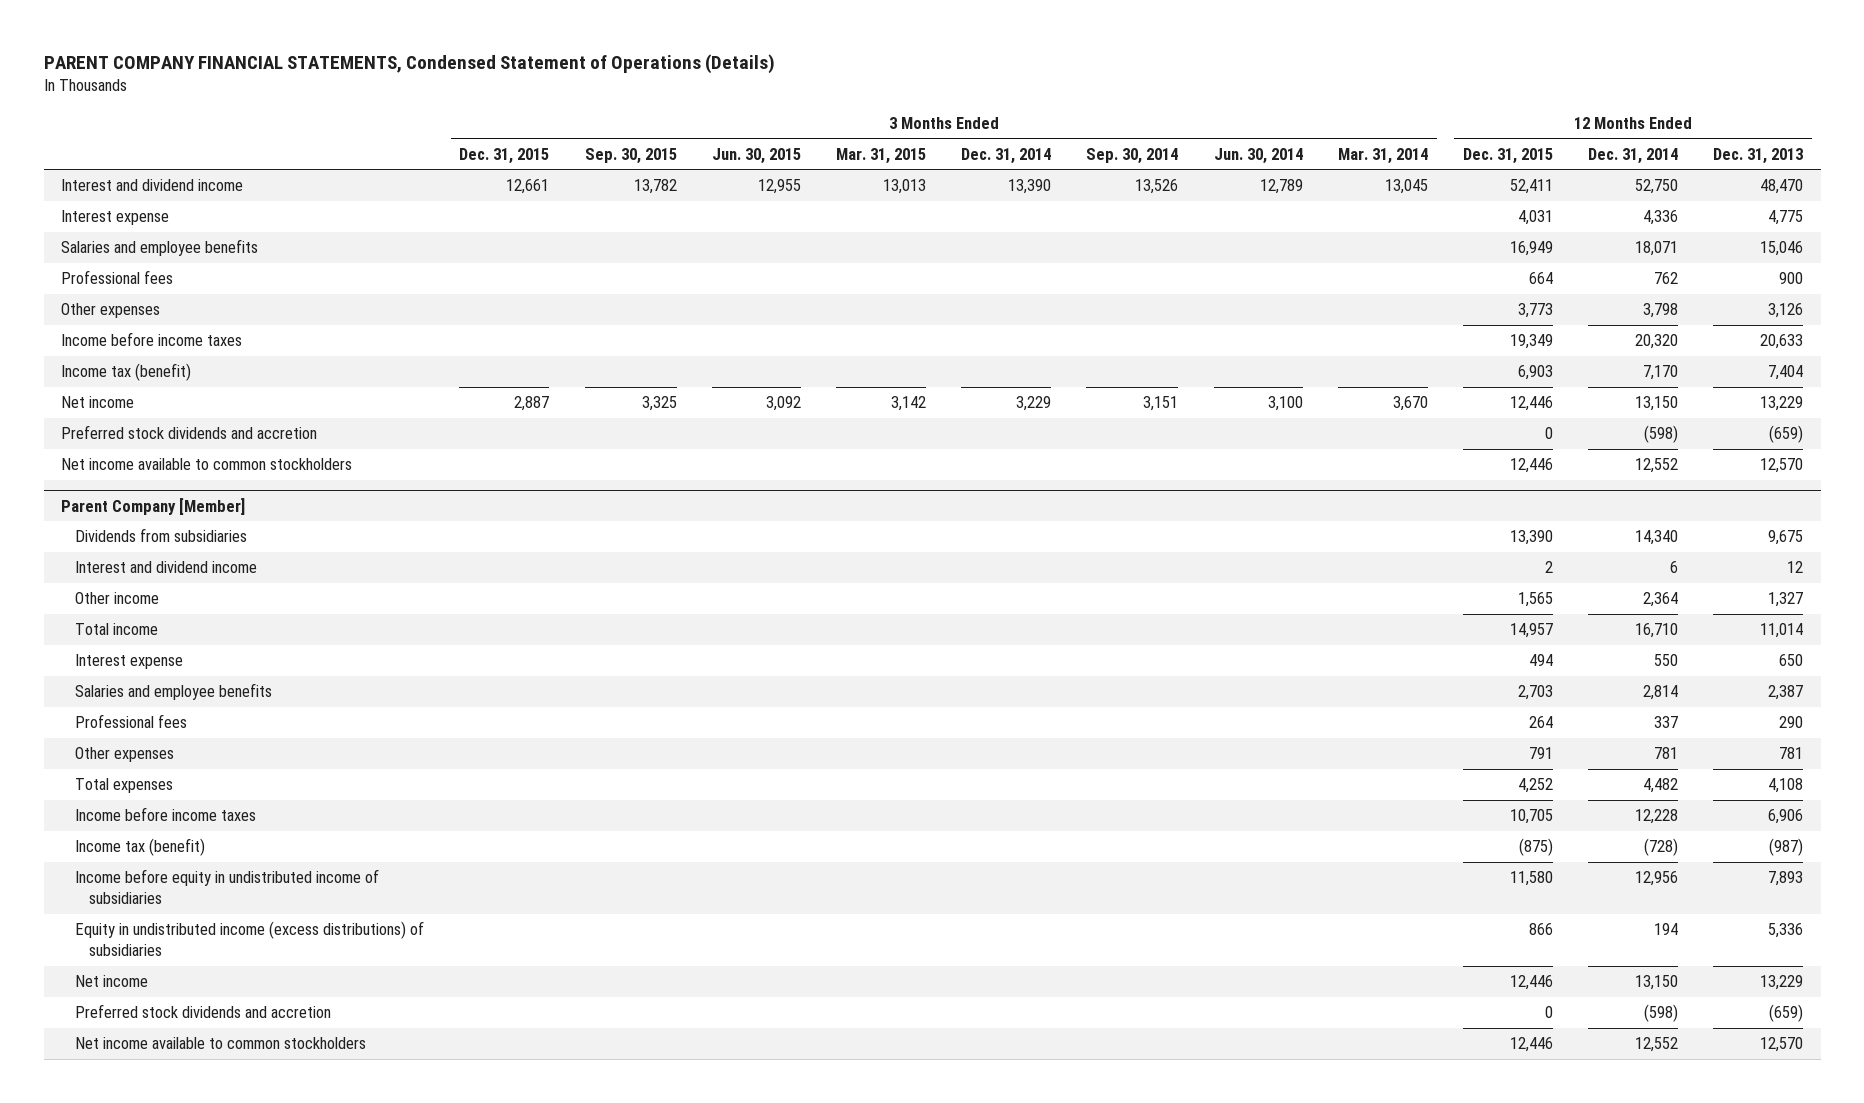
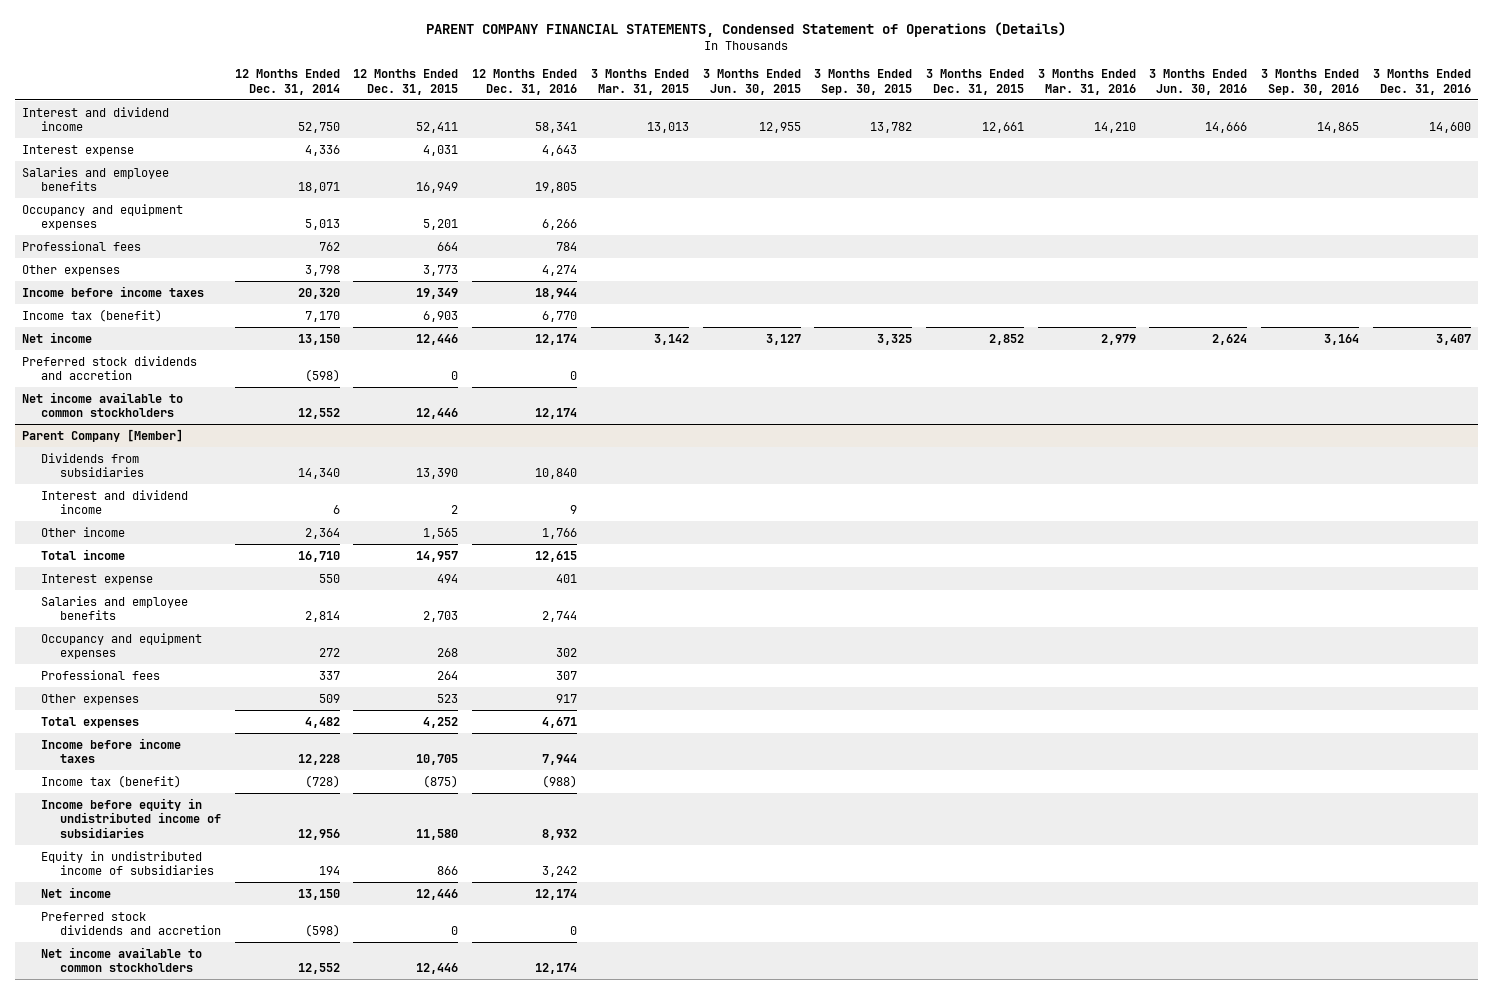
[961,147,1052,164] Dec. 31, 2014 -> none
[1086,147,1179,164] Sep. 30, 2014 -> none
[1213,147,1303,164] Jun. 30, 2014 -> none
[1337,147,1428,164] Mar. 31, 2014 -> none
[1713,147,1804,164] Dec. 31, 2013 -> none
none -> [472,69,578,95] 12 Months Ended Dec. 31, 2016
none -> [1037,69,1136,95] 3 Months Ended Mar. 31, 2016
none -> [1149,69,1248,95] 3 Months Ended Jun. 30, 2016
none -> [1261,69,1360,95] 3 Months Ended Sep. 30, 2016
none -> [1372,69,1471,95] 3 Months Ended Dec. 31, 2016
none -> [21,203,183,231] Occupancy and equipment expenses
[514,396,550,412] 2,887 -> [988,333,1024,345] 2,852
[765,396,801,412] 3,092 -> [765,333,801,345] 3,127
none -> [40,632,202,660] Occupancy and equipment expenses
[1528,747,1553,760] 791 -> [437,693,459,703] 523
[1654,747,1679,760] 781 -> [318,693,340,703] 509
[75,921,425,957] Equity in undistributed income (excess distributions) of subsidiaries -> [40,850,215,876] Equity in undistributed income of subsidiaries

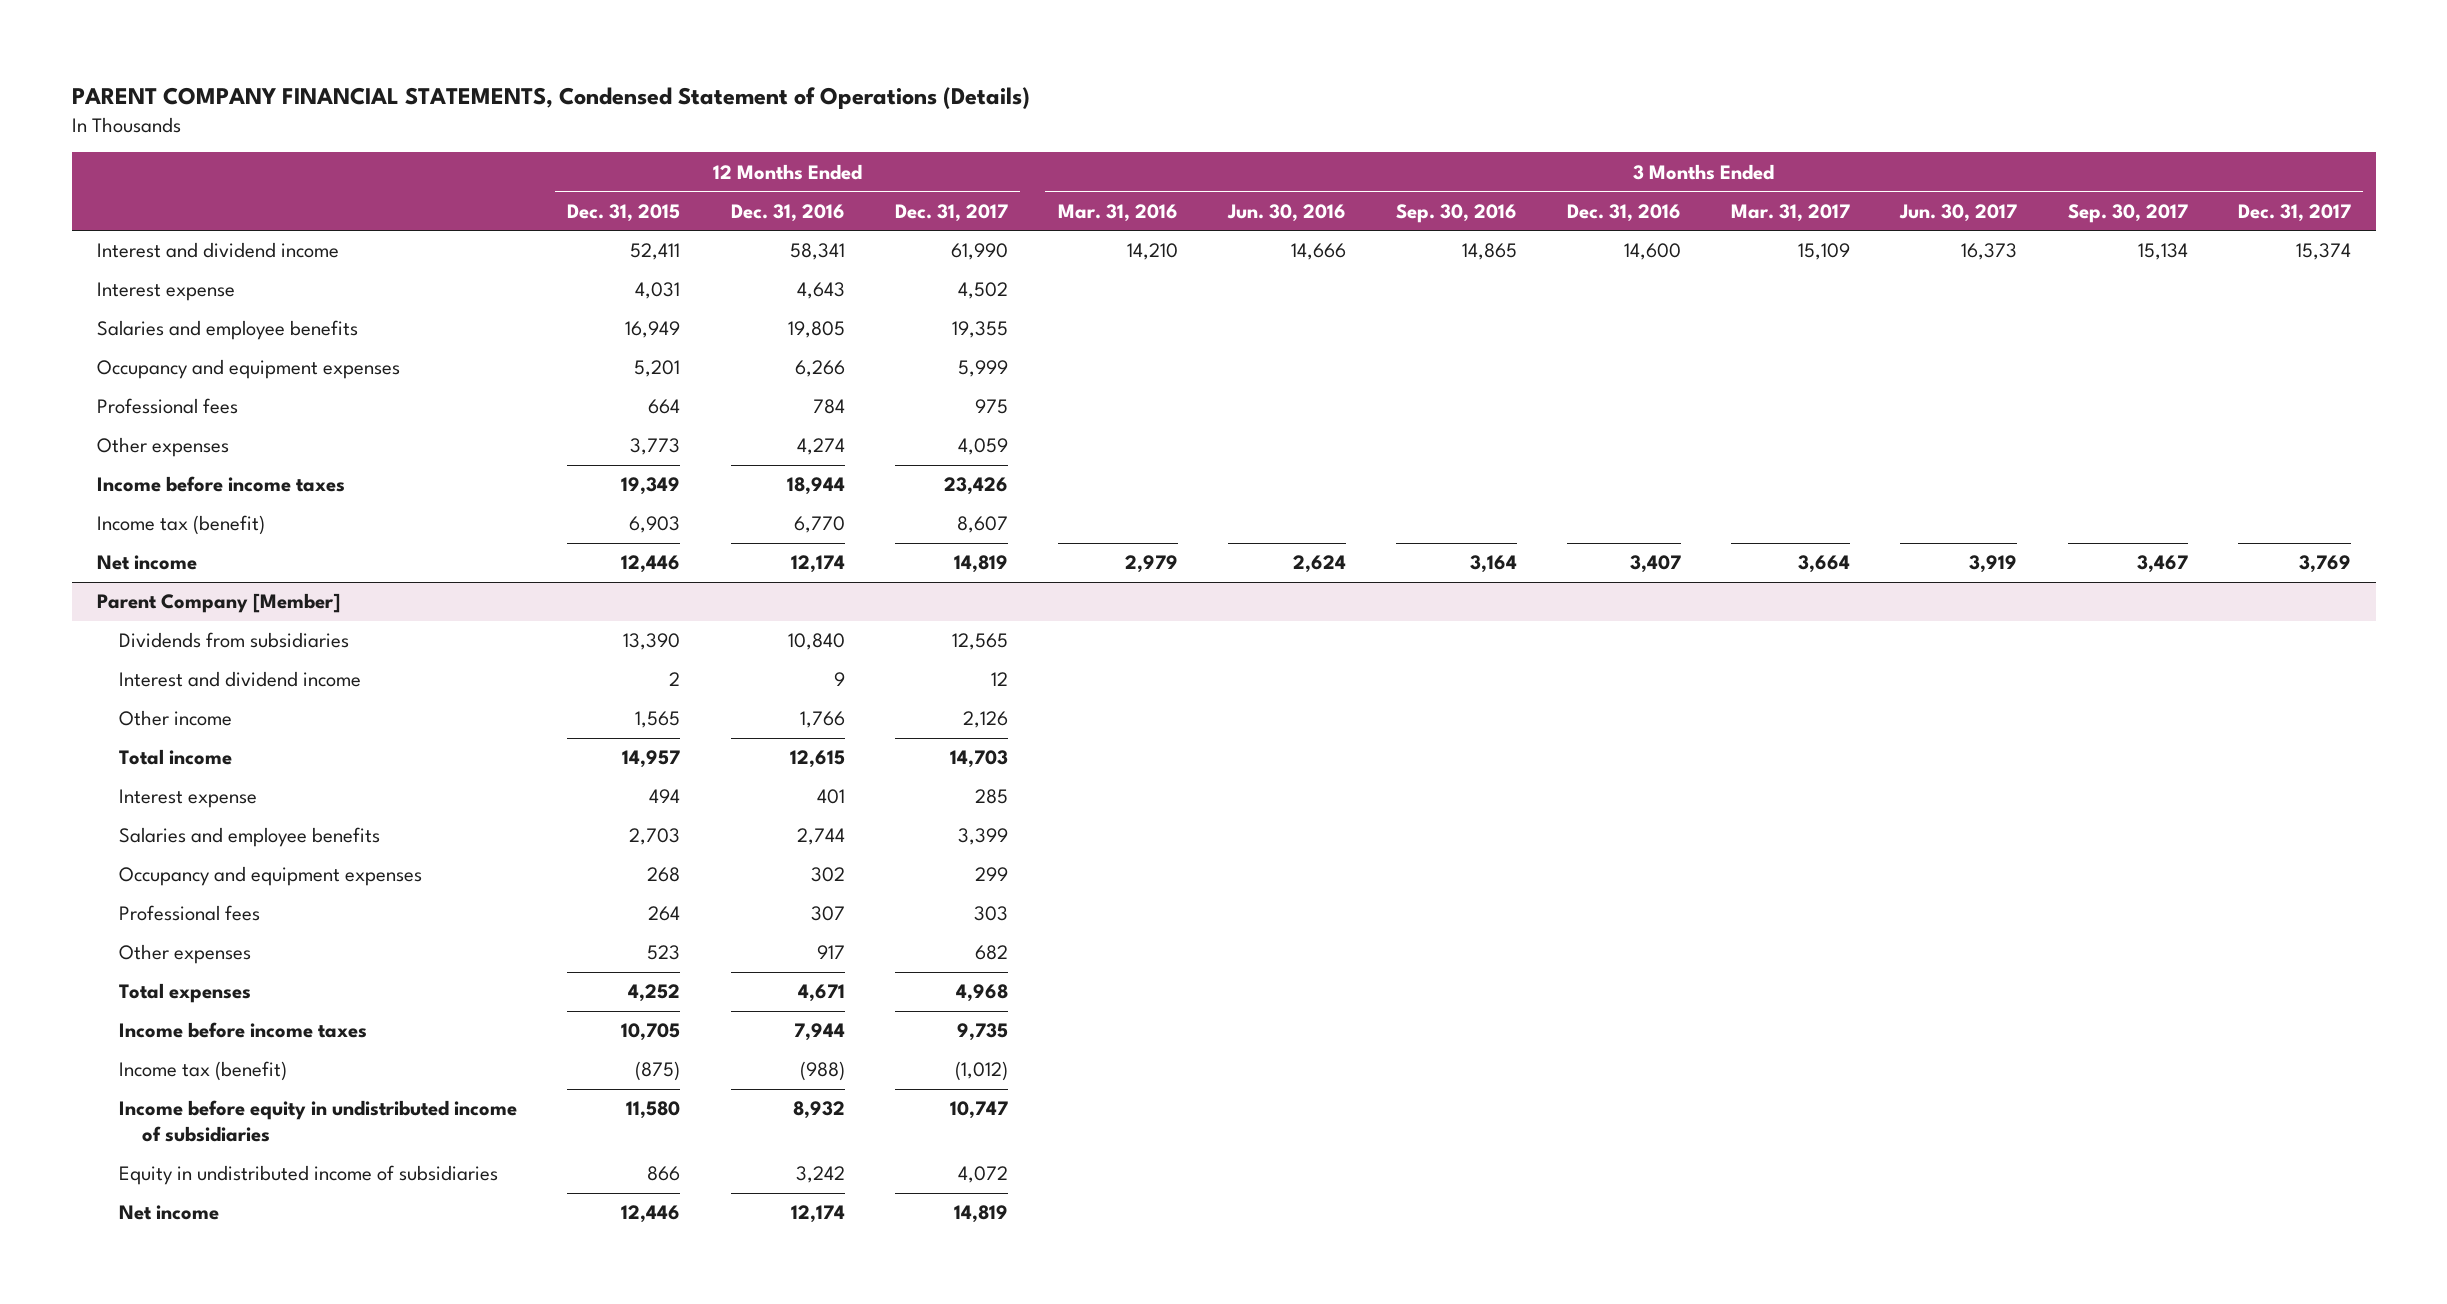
[234,69,340,95] 12 Months Ended Dec. 31, 2014 -> none
[590,69,689,95] 3 Months Ended Mar. 31, 2015 -> none
[702,69,801,95] 3 Months Ended Jun. 30, 2015 -> none
[814,69,913,95] 3 Months Ended Sep. 30, 2015 -> none
[925,69,1024,95] 3 Months Ended Dec. 31, 2015 -> none
none -> [894,203,1008,222] Dec. 31, 2017
none -> [1731,203,1851,222] Mar. 31, 2017
none -> [1899,203,2018,222] Jun. 30, 2017
none -> [2067,203,2188,223] Sep. 30, 2017
none -> [2237,203,2351,222] Dec. 31, 2017
[21,355,197,381] Preferred stock dividends and accretion -> none
[21,391,183,418] Net income available to common stockholders -> none
[40,911,222,936] Preferred stock dividends and accretion -> none
[40,946,202,973] Net income available to common stockholders -> none

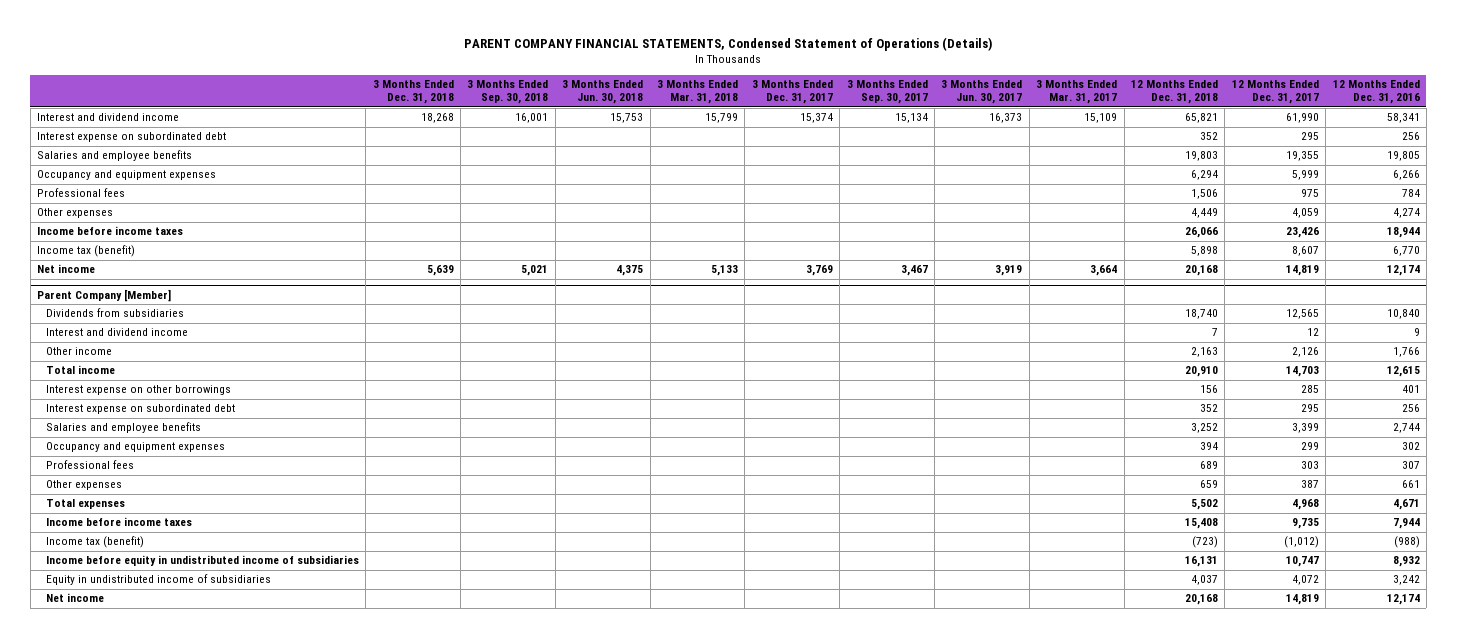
[567,203,681,222] Dec. 31, 2015 -> none
[1057,203,1178,222] Mar. 31, 2016 -> none
[1226,203,1346,222] Jun. 30, 2016 -> none
[1396,203,1518,223] Sep. 30, 2016 -> none
[1567,203,1682,222] Dec. 31, 2016 -> none
none -> [372,79,454,105] 3 Months Ended Dec. 31, 2018
none -> [467,79,549,105] 3 Months Ended Sep. 30, 2018
none -> [562,79,644,105] 3 Months Ended Jun. 30, 2018
none -> [656,79,738,105] 3 Months Ended Mar. 31, 2018
none -> [1130,79,1218,105] 12 Months Ended Dec. 31, 2018
[96,282,235,302] Interest expense -> none
none -> [37,132,227,143] Interest expense on subordinated debt
[119,789,258,809] Interest expense -> [45,385,231,396] Interest expense on other borrowings
none -> [45,404,235,415] Interest expense on subordinated debt
[816,945,845,960] 917 -> [1401,480,1420,489] 661
[974,945,1008,961] 682 -> [1300,480,1319,489] 387

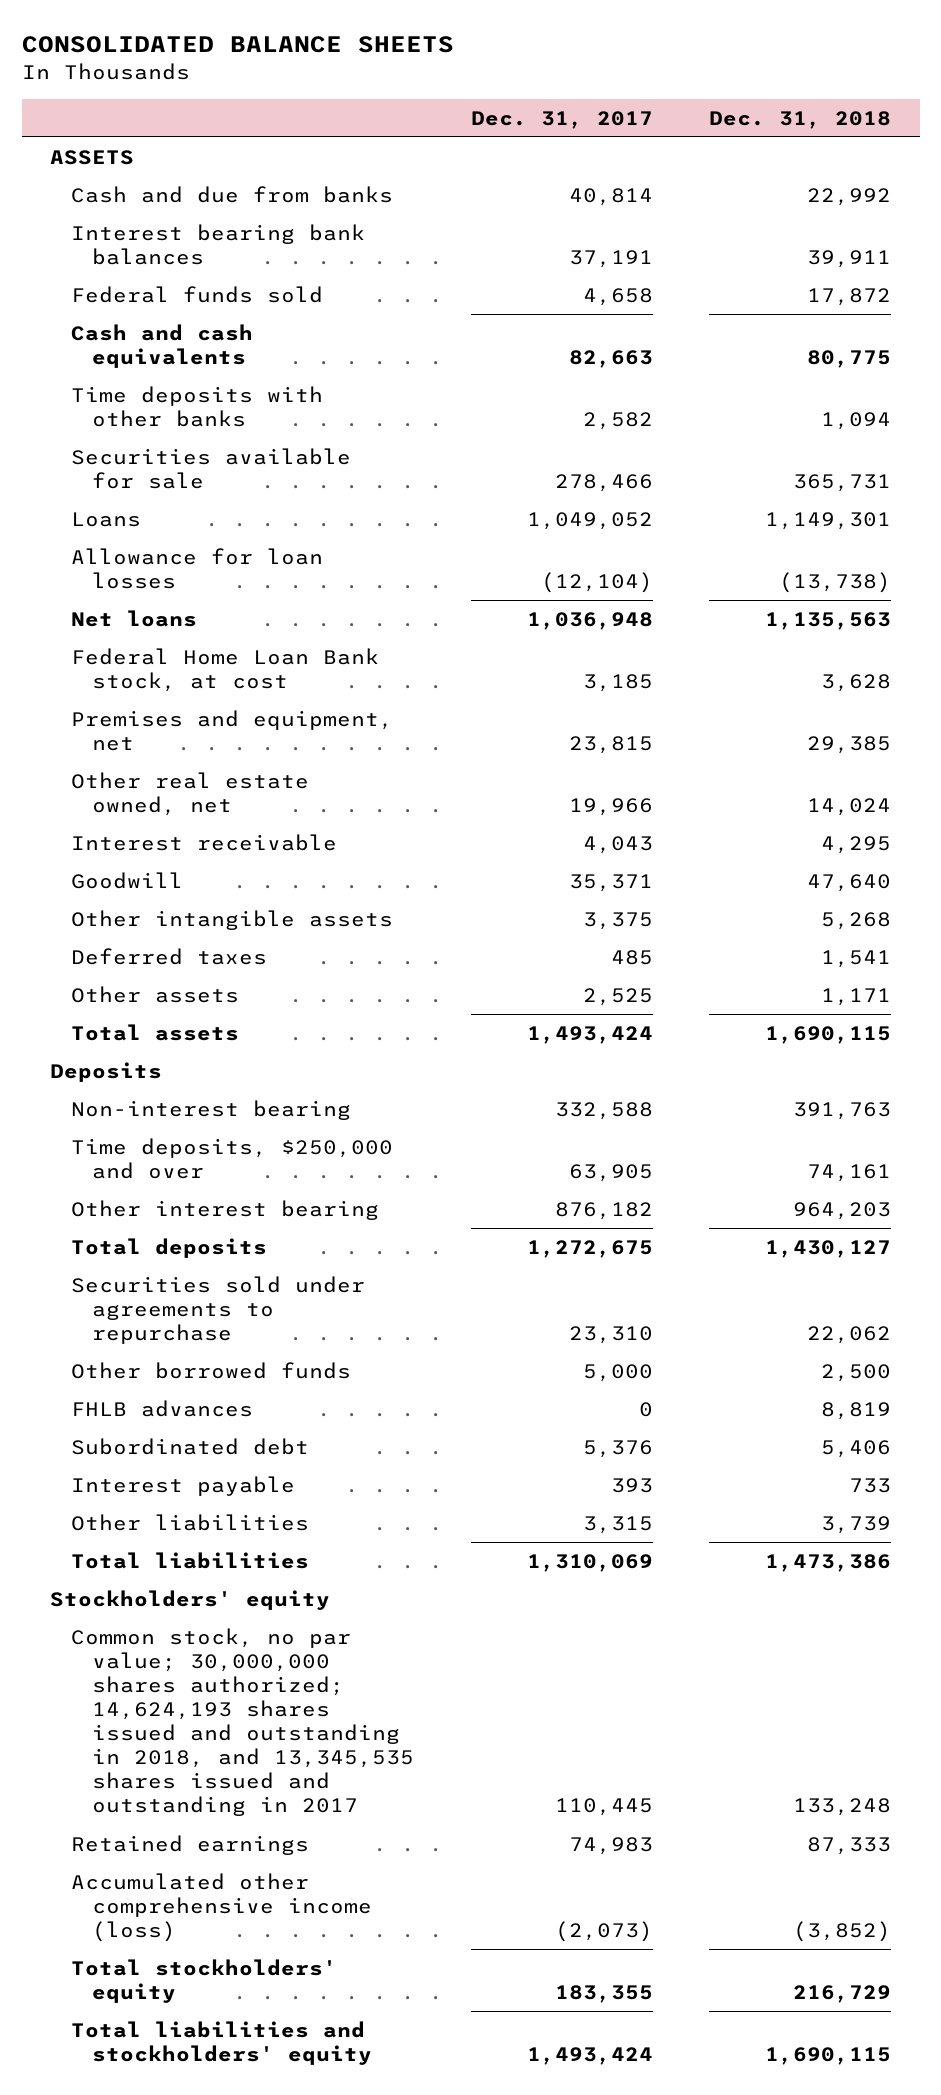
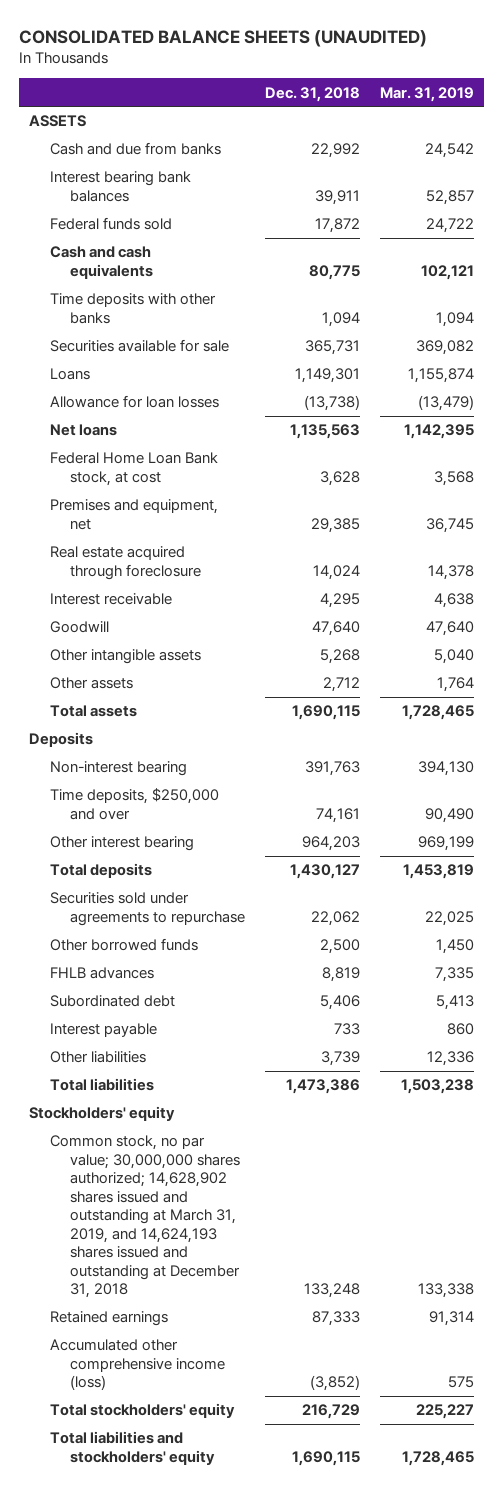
[21,36,454,54] CONSOLIDATED BALANCE SHEETS -> [19,29,428,47] CONSOLIDATED BALANCE SHEETS (UNAUDITED)
[470,110,653,129] Dec. 31, 2017 -> none
none -> [380,86,475,102] Mar. 31, 2019
[71,771,310,817] Other real estate owned, net -> [49,546,201,580] Real estate acquired through foreclosure
[71,947,268,965] Deferred taxes -> none
[821,987,892,1006] 1,171 -> [322,677,360,693] 2,712
[71,1627,415,1817] Common stock, no par value; 30,000,000 shares authorized; 14,624,193 shares issued and outstanding in 2018, and 13,345,535 shares issued and outstanding in 2017 -> [49,1135,240,1299] Common stock, no par value; 30,000,000 shares authorized; 14,628,902 shares issued and outstanding at March 31, 2019, and 14,624,193 shares issued and outstanding at December 31, 2018

